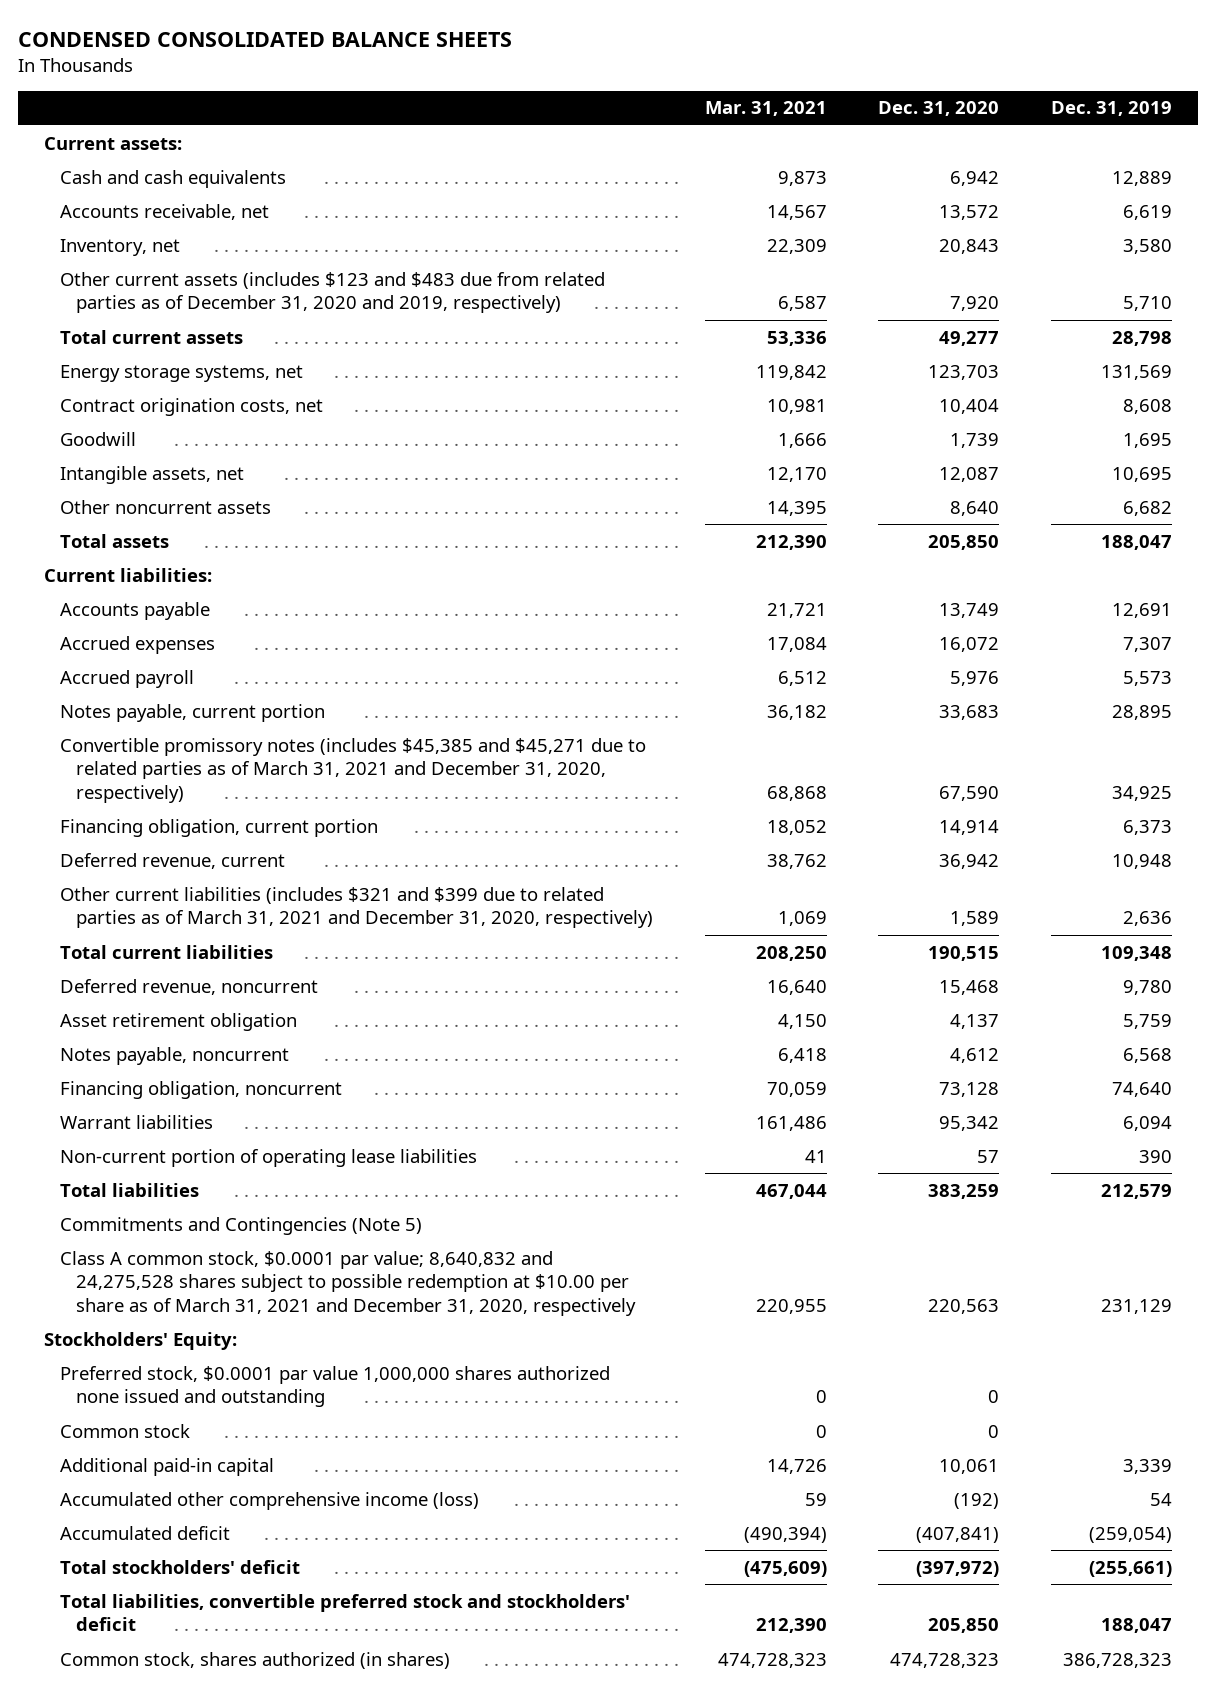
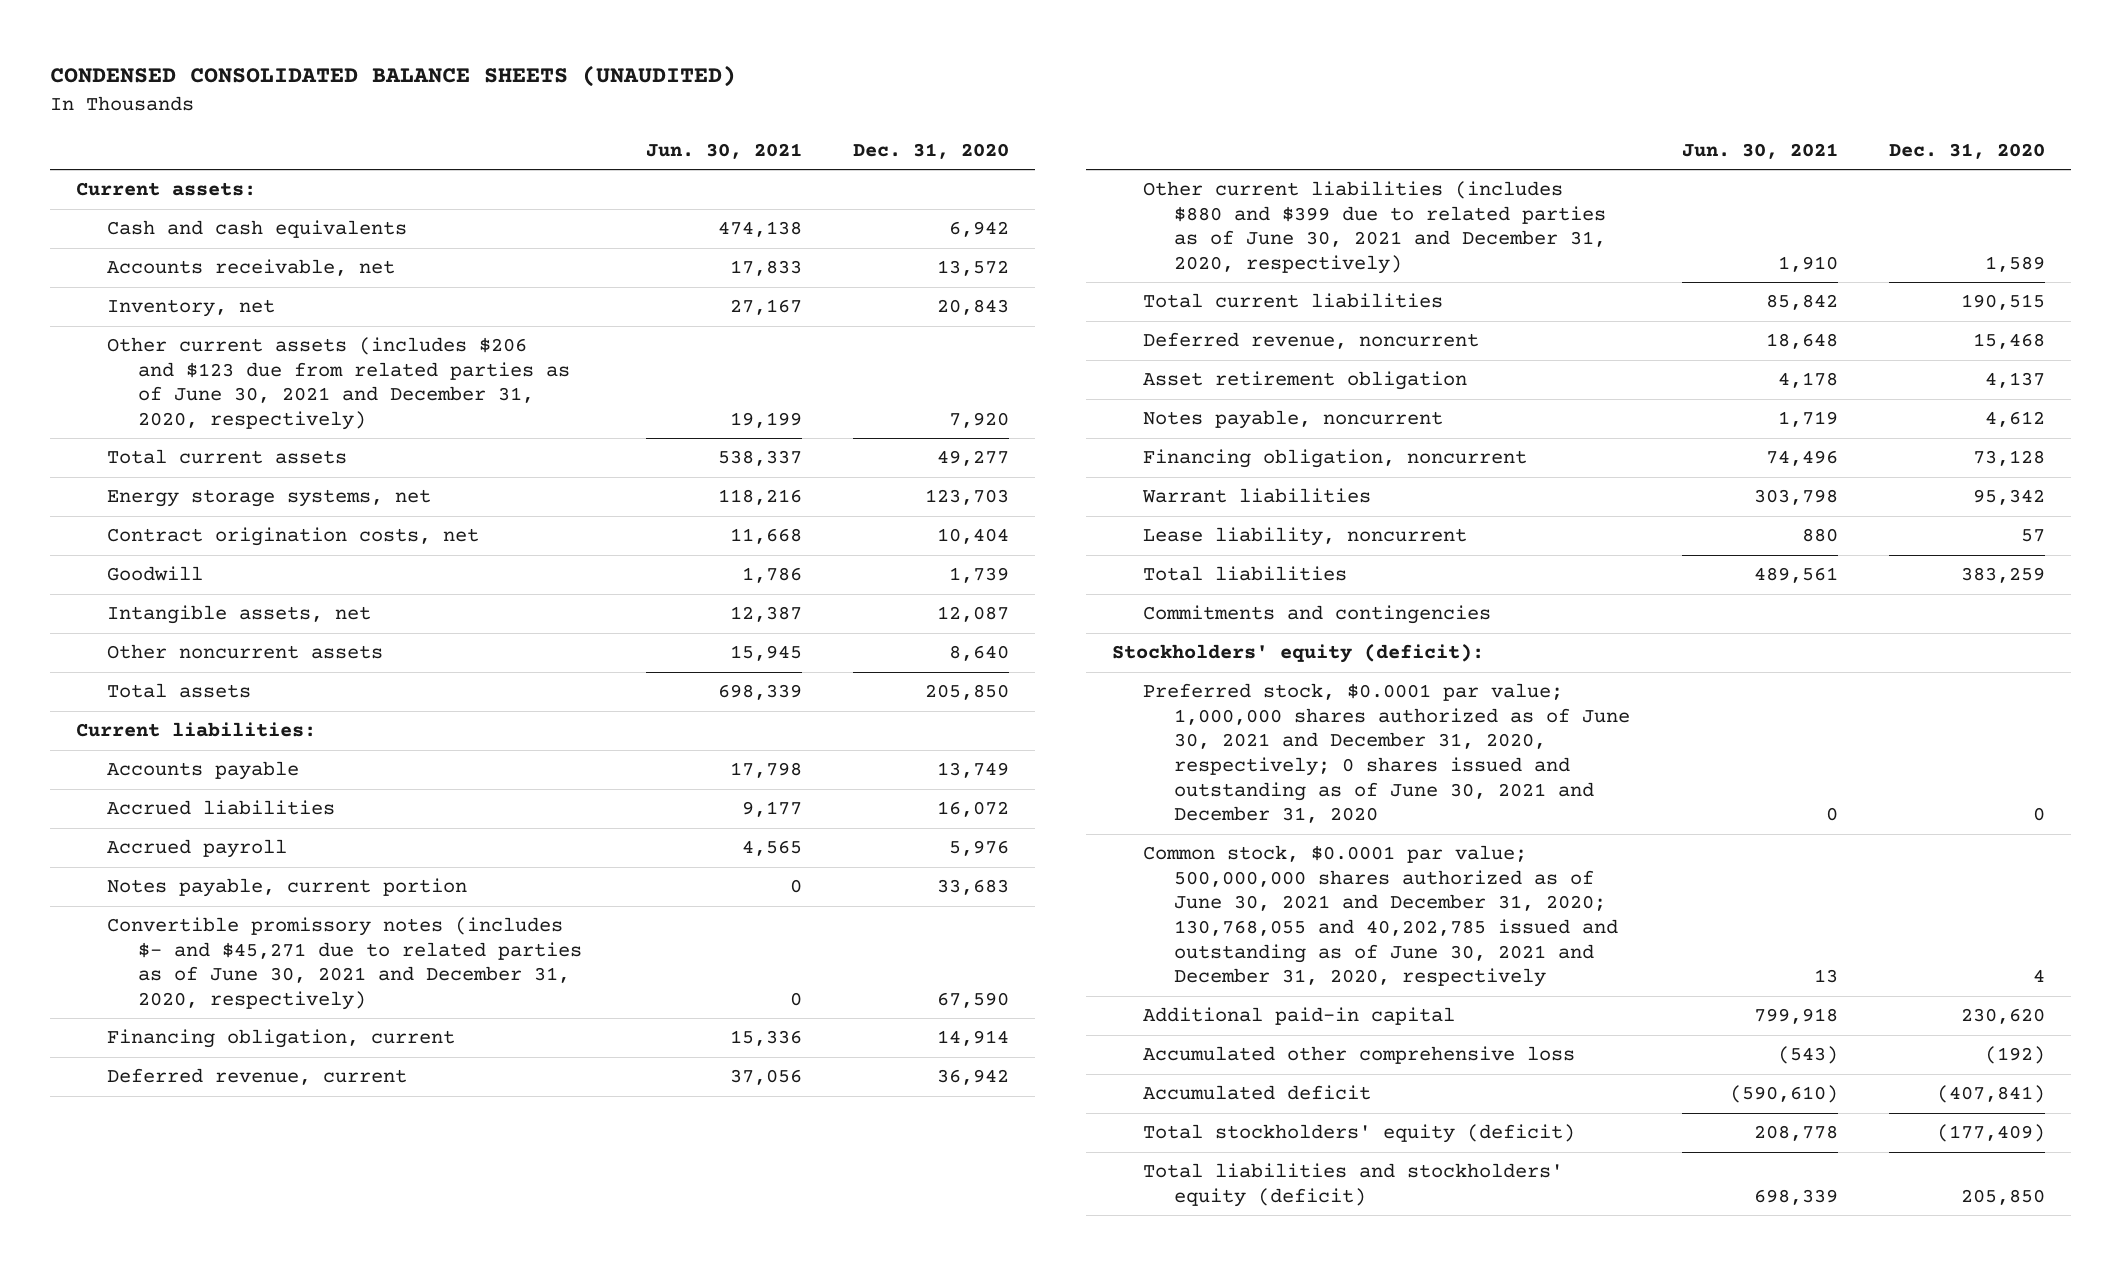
[18,32,513,48] CONDENSED CONSOLIDATED BALANCE SHEETS -> [50,65,737,88] CONDENSED CONSOLIDATED BALANCE SHEETS (UNAUDITED)
[704,101,827,117] Mar. 31, 2021 -> none
[1051,101,1173,117] Dec. 31, 2019 -> none
none -> [645,143,802,160] Jun. 30, 2021
[60,271,606,314] Other current assets (includes $123 and $483 due from related parties as of December 31, 2020 and 2019, respectively) -> [107,337,571,431] Other current assets (includes $206 and $123 due from related parties as of June 30, 2021 and December 31, 2020, respectively)
[60,635,216,654] Accrued expenses -> [107,800,336,816] Accrued liabilities
[60,737,647,803] Convertible promissory notes (includes $45,385 and $45,271 due to related parties as of March 31, 2021 and December 31, 2020, respectively) -> [107,917,583,1011] Convertible promissory notes (includes $- and $45,271 due to related parties as of June 30, 2021 and December 31, 2020, respectively)
[60,818,379,837] Financing obligation, current portion -> [107,1029,456,1049] Financing obligation, current
[60,886,654,929] Other current liabilities (includes $321 and $399 due to related parties as of March 31, 2021 and December 31, 2020, respectively) -> [1143,181,1607,275] Other current liabilities (includes $880 and $399 due to related parties as of June 30, 2021 and December 31, 2020, respectively)
[60,1148,478,1167] Non-current portion of operating lease liabilities -> [1143,527,1468,547] Lease liability, noncurrent
[60,1250,637,1316] Class A common stock, $0.0001 par value; 8,640,832 and 24,275,528 shares subject to possible redemption at $10.00 per share as of March 31, 2021 and December 31, 2020, respectively -> none
[60,1423,191,1438] Common stock -> none
[60,1216,423,1235] Commitments and Contingencies (Note 5) -> [1143,605,1492,625] Commitments and contingencies
[44,1331,238,1350] Stockholders' Equity: -> [1111,644,1484,664] Stockholders' equity (deficit):
[60,1365,611,1408] Preferred stock, $0.0001 par value 1,000,000 shares authorized none issued and outstanding -> [1143,683,1631,824] Preferred stock, $0.0001 par value; 1,000,000 shares authorized as of June 30, 2021 and December 31, 2020, respectively; 0 shares issued and outstanding as of June 30, 2021 and December 31, 2020
none -> [1143,845,1619,988] Common stock, $0.0001 par value; 500,000,000 shares authorized as of June 30, 2021 and December 31, 2020; 130,768,055 and 40,202,785 issued and outstanding as of June 30, 2021 and December 31, 2020, respectively
[939,1458,1000,1474] 10,061 -> [1961,1008,2046,1025] 230,620
[60,1491,480,1510] Accumulated other comprehensive income (loss) -> [1143,1046,1576,1065] Accumulated other comprehensive loss
[60,1651,451,1669] Common stock, shares authorized (in shares) -> none
[60,1559,301,1574] Total stockholders' deficit -> [1143,1124,1576,1144] Total stockholders' equity (deficit)
[916,1560,1000,1577] (397,972) -> [1937,1124,2046,1143] (177,409)
[60,1593,631,1632] Total liabilities, convertible preferred stock and stockholders' deficit -> [1143,1163,1564,1207] Total liabilities and stockholders' equity (deficit)

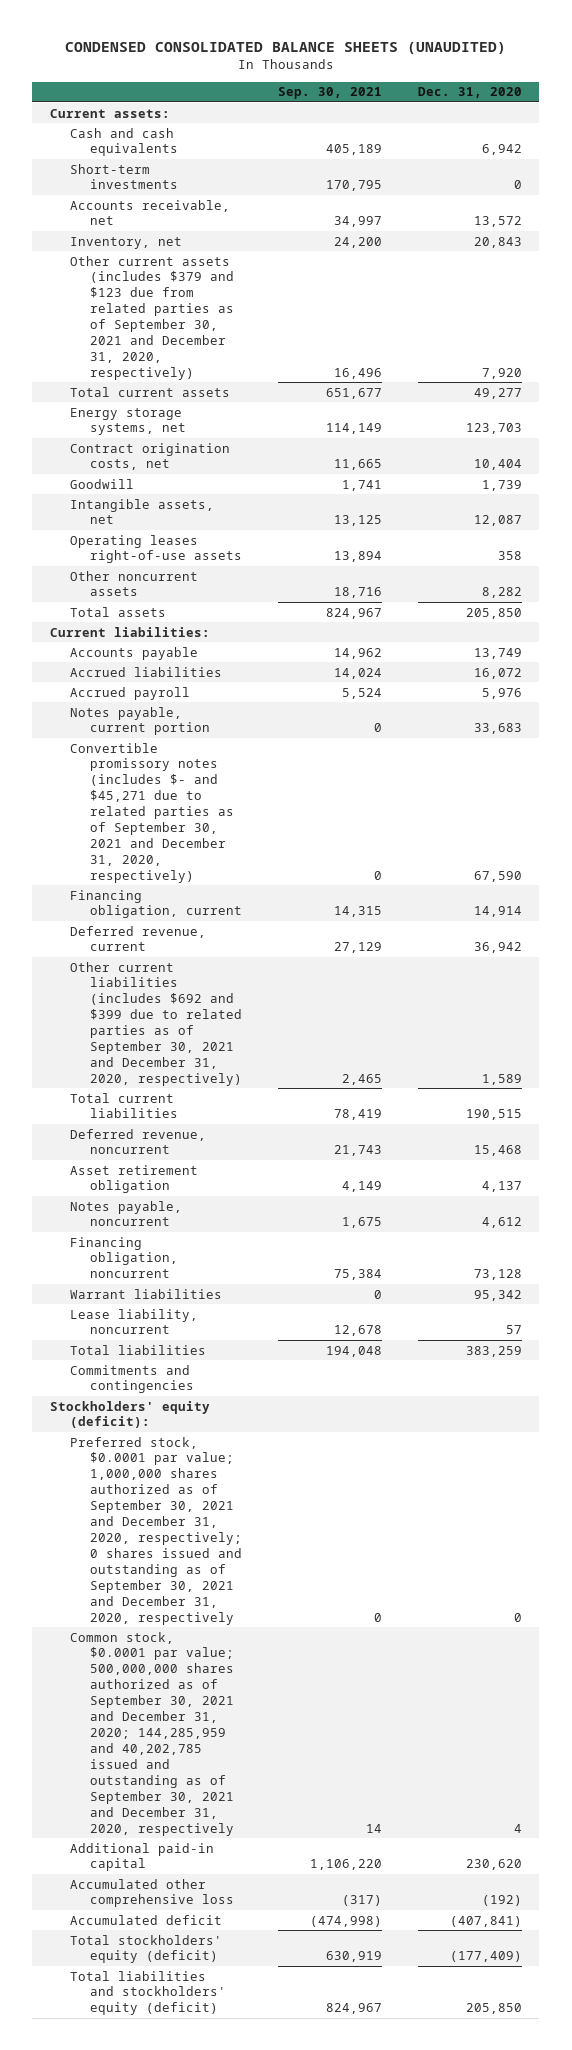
[645,143,802,160] Jun. 30, 2021 -> none
none -> [278,87,383,100] Sep. 30, 2021
none -> [70,163,179,190] Short-term investments
[107,337,571,431] Other current assets (includes $206 and $123 due from related parties as of June 30, 2021 and December 31, 2020, respectively) -> [70,255,235,380] Other current assets (includes $379 and $123 due from related parties as of September 30, 2021 and December 31, 2020, respectively)
none -> [70,534,243,564] Operating leases right-of-use assets
[949,645,1010,662] 8,640 -> [481,587,522,599] 8,282
[107,917,583,1011] Convertible promissory notes (includes $- and $45,271 due to related parties as of June 30, 2021 and December 31, 2020, respectively) -> [70,742,235,883] Convertible promissory notes (includes $- and $45,271 due to related parties as of September 30, 2021 and December 31, 2020, respectively)
[1143,181,1607,275] Other current liabilities (includes $880 and $399 due to related parties as of June 30, 2021 and December 31, 2020, respectively) -> [70,961,243,1086] Other current liabilities (includes $692 and $399 due to related parties as of September 30, 2021 and December 31, 2020, respectively)
[1143,683,1631,824] Preferred stock, $0.0001 par value; 1,000,000 shares authorized as of June 30, 2021 and December 31, 2020, respectively; 0 shares issued and outstanding as of June 30, 2021 and December 31, 2020 -> [70,1436,243,1625] Preferred stock, $0.0001 par value; 1,000,000 shares authorized as of September 30, 2021 and December 31, 2020, respectively; 0 shares issued and outstanding as of September 30, 2021 and December 31, 2020, respectively
[1143,845,1619,988] Common stock, $0.0001 par value; 500,000,000 shares authorized as of June 30, 2021 and December 31, 2020; 130,768,055 and 40,202,785 issued and outstanding as of June 30, 2021 and December 31, 2020, respectively -> [70,1631,235,1836] Common stock, $0.0001 par value; 500,000,000 shares authorized as of September 30, 2021 and December 31, 2020; 144,285,959 and 40,202,785 issued and outstanding as of September 30, 2021 and December 31, 2020, respectively

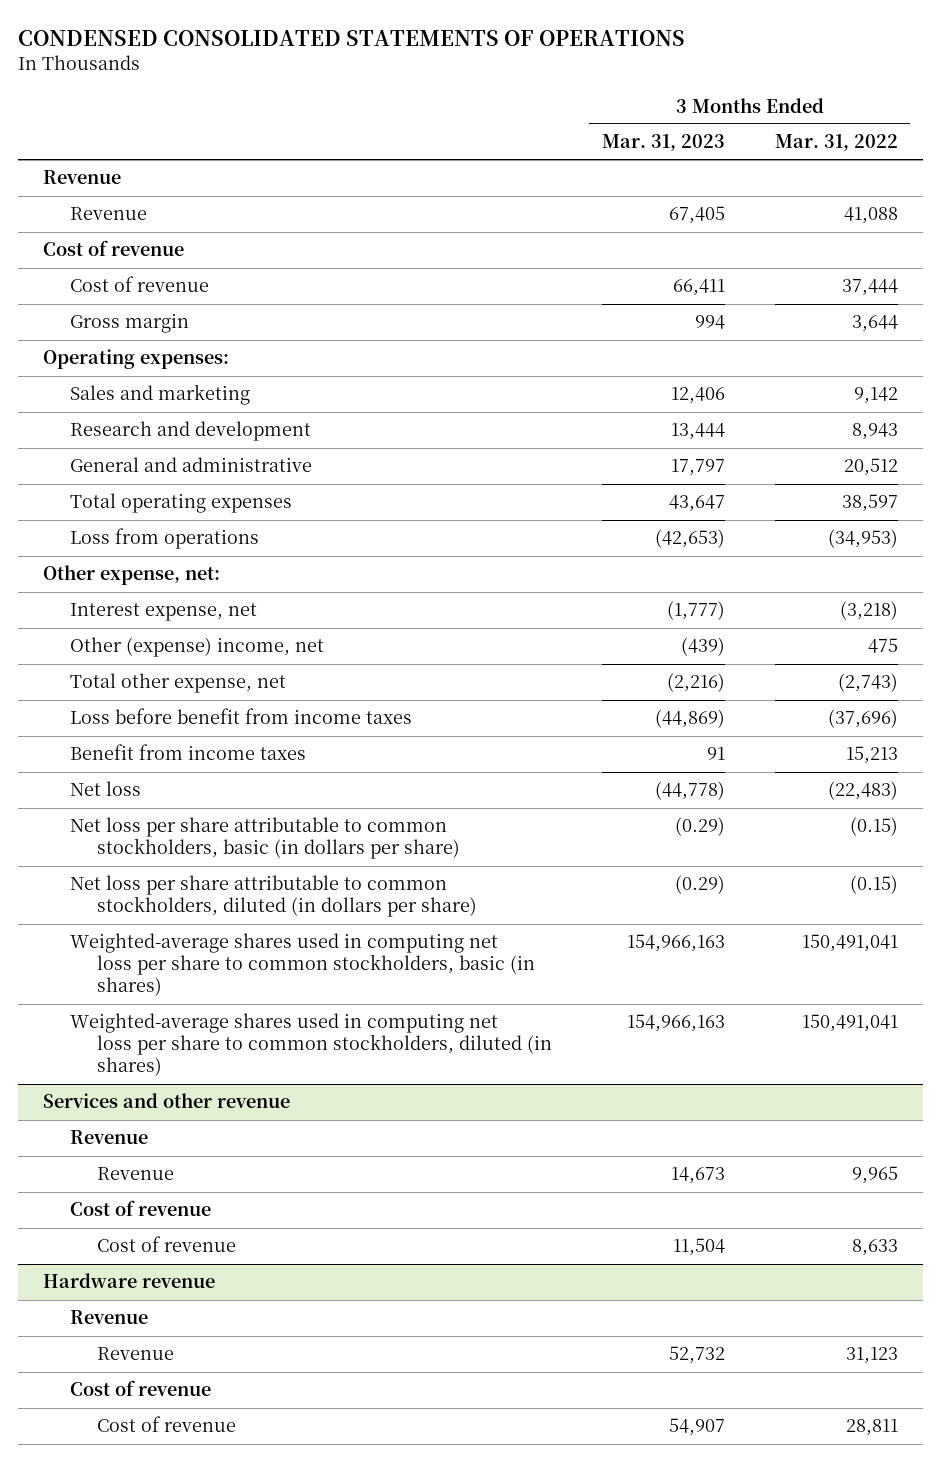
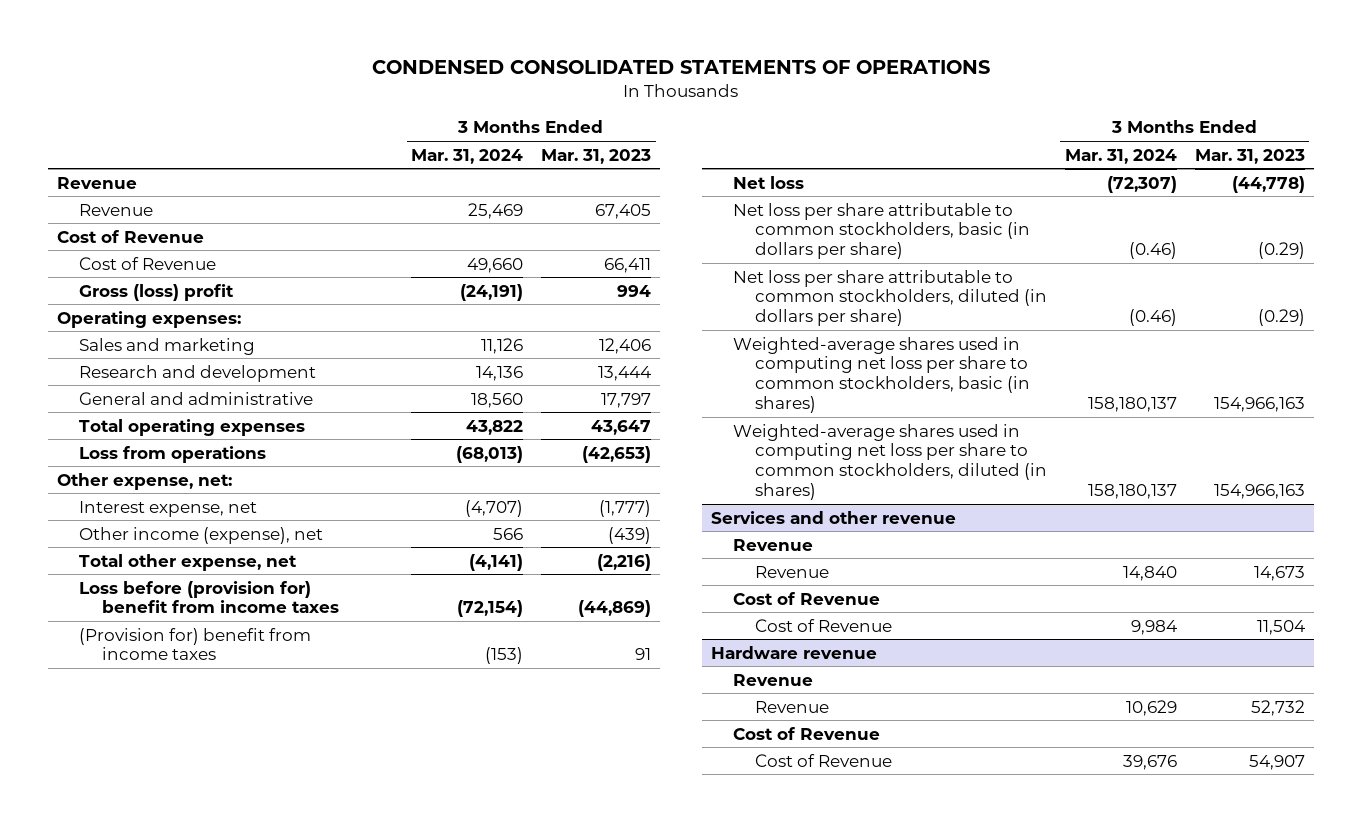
[774,134,898,152] Mar. 31, 2022 -> none
none -> [411,148,524,164] Mar. 31, 2024
[42,240,184,257] Cost of revenue -> [57,229,205,243] Cost of Revenue
[69,276,209,293] Cost of revenue -> [79,256,217,270] Cost of Revenue
[69,313,189,334] Gross margin -> [79,283,235,301] Gross (loss) profit
[69,637,324,658] Other (expense) income, net -> [79,526,324,544] Other income (expense), net
[69,708,412,725] Loss before benefit from income taxes -> [79,580,339,614] Loss before (provision for) benefit from income taxes
[69,744,306,761] Benefit from income taxes -> [79,627,312,661] (Provision for) benefit from income taxes
[69,1200,211,1217] Cost of revenue -> [732,591,880,605] Cost of Revenue
[96,1236,236,1253] Cost of revenue -> [755,618,893,632] Cost of Revenue
[69,1380,211,1397] Cost of revenue -> [732,726,880,740] Cost of Revenue
[96,1416,236,1433] Cost of revenue -> [755,753,893,767] Cost of Revenue

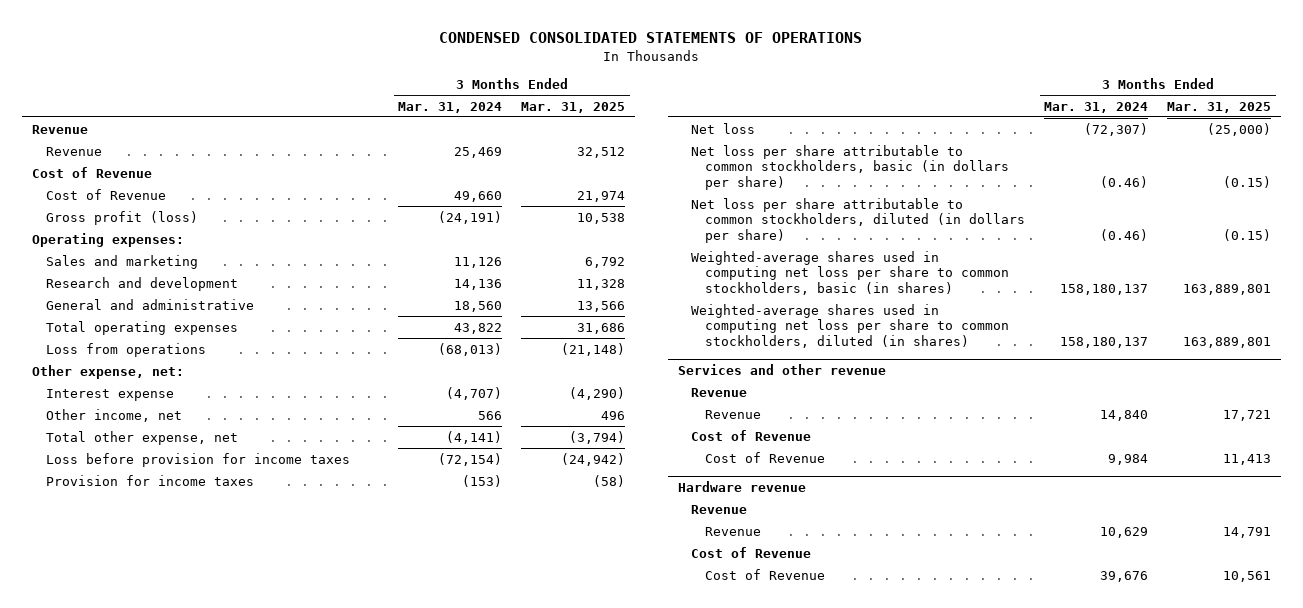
[541,148,652,164] Mar. 31, 2023 -> none
none -> [521,101,626,113] Mar. 31, 2025
[79,283,235,301] Gross (loss) profit -> [45,210,198,225] Gross profit (loss)
[79,500,258,517] Interest expense, net -> [45,388,174,401] Interest expense
[79,526,324,544] Other income (expense), net -> [45,408,182,422] Other income, net
[79,580,339,614] Loss before (provision for) benefit from income taxes -> [45,452,350,467] Loss before provision for income taxes
[79,627,312,661] (Provision for) benefit from income taxes -> [45,474,254,486] Provision for income taxes

